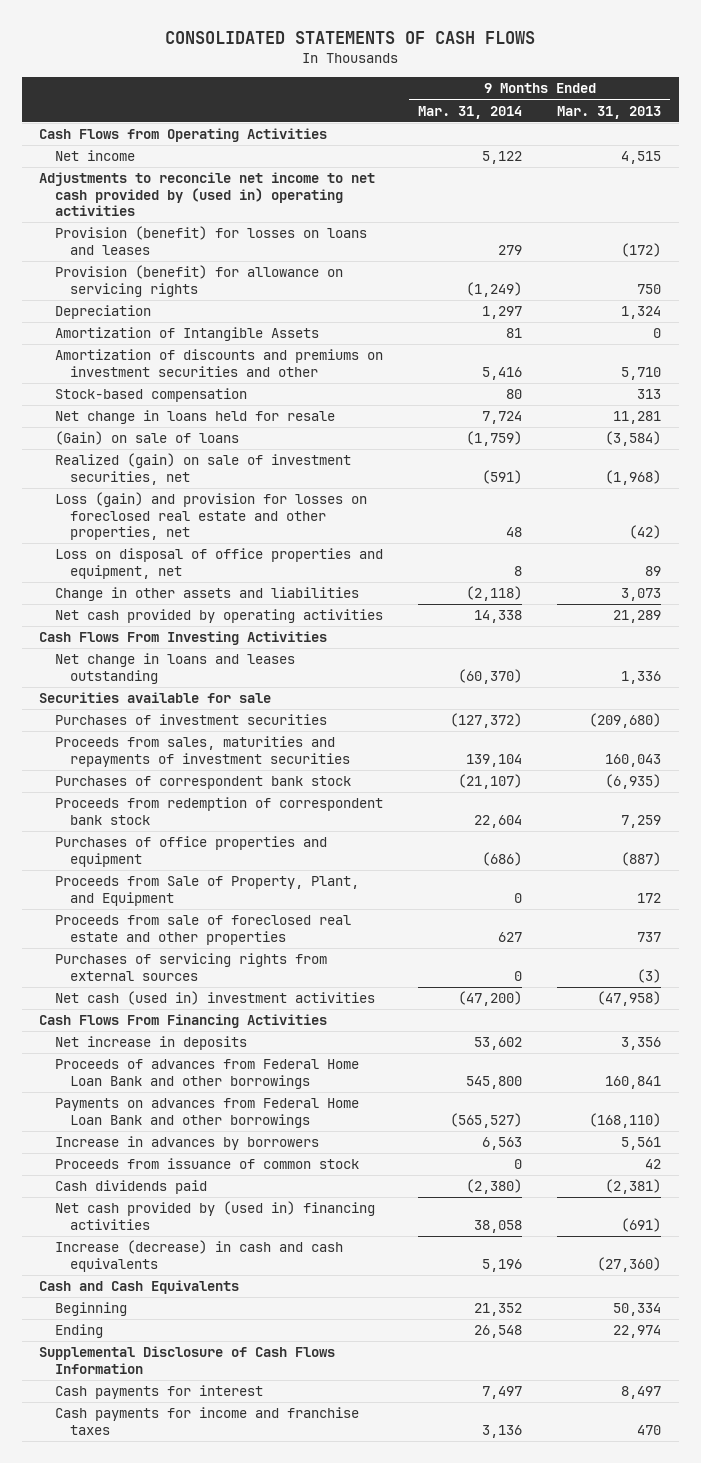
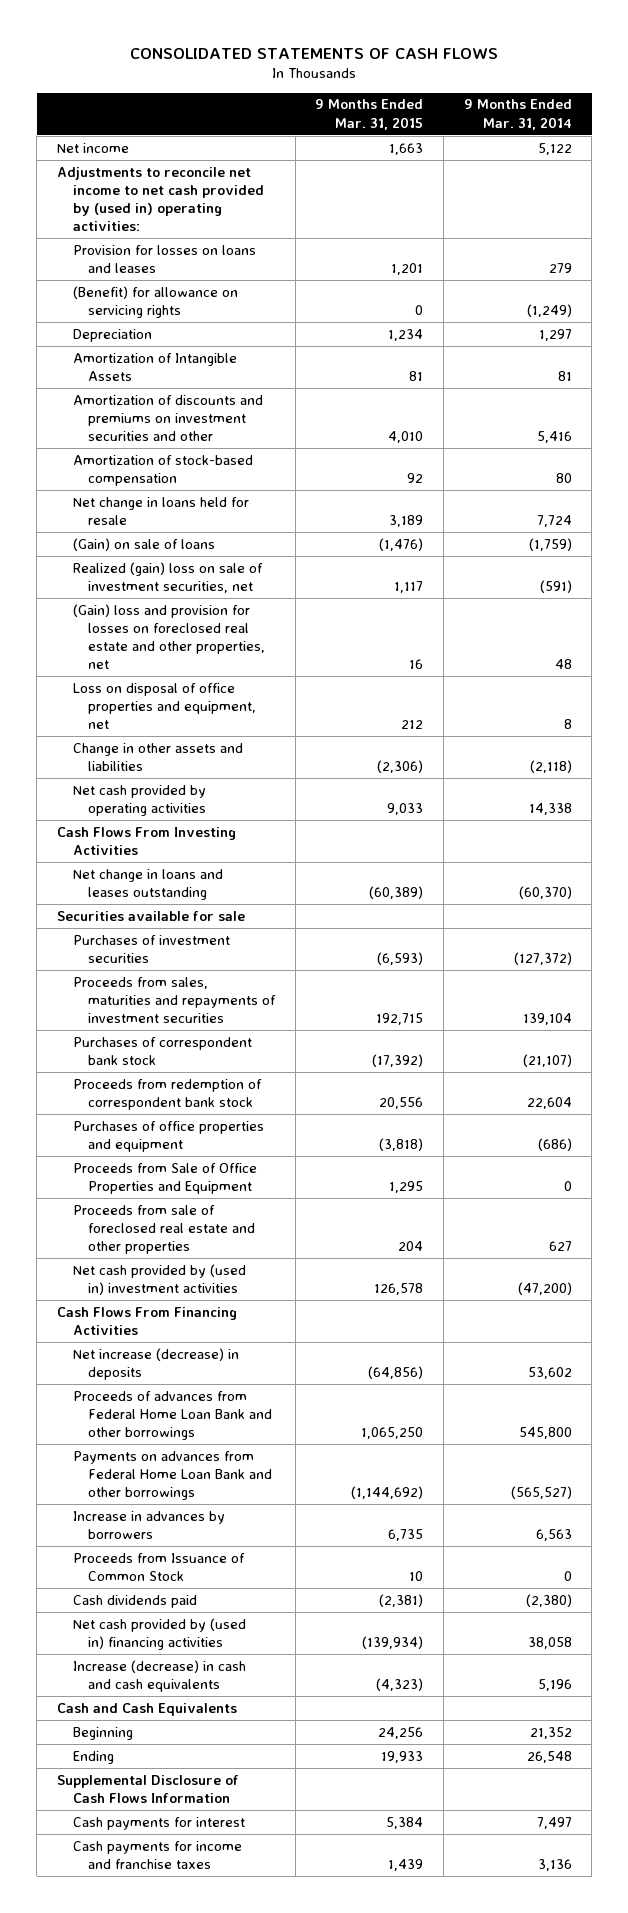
[557,105,662,119] Mar. 31, 2013 -> none
none -> [315,99,424,130] 9 Months Ended Mar. 31, 2015
[39,128,328,143] Cash Flows from Operating Activities -> none
[39,172,376,217] Adjustments to reconcile net income to net cash provided by (used in) operating activities -> [56,166,264,232] Adjustments to reconcile net income to net cash provided by (used in) operating activities:
[54,226,367,255] Provision (benefit) for losses on loans and leases -> [72,244,256,273] Provision for losses on loans and leases
[54,265,343,297] Provision (benefit) for allowance on servicing rights -> [72,285,238,318] (Benefit) for allowance on servicing rights
[54,388,247,403] Stock-based compensation -> [72,454,253,486] Amortization of stock-based compensation
[54,453,351,485] Realized (gain) on sale of investment securities, net -> [72,561,263,593] Realized (gain) loss on sale of investment securities, net
[54,492,367,541] Loss (gain) and provision for losses on foreclosed real estate and other properties, net -> [72,603,266,670] (Gain) loss and provision for losses on foreclosed real estate and other properties, net
[54,876,359,906] Proceeds from Sale of Property, Plant, and Equipment -> [72,1162,257,1194] Proceeds from Sale of Office Properties and Equipment
[54,953,327,981] Purchases of servicing rights from external sources -> none
[54,991,375,1006] Net cash (used in) investment activities -> [72,1263,246,1295] Net cash provided by (used in) investment activities
[54,1036,247,1051] Net increase in deposits -> [72,1347,239,1380] Net increase (decrease) in deposits
[54,1158,359,1170] Proceeds from issuance of common stock -> [72,1552,245,1581] Proceeds from Issuance of Common Stock

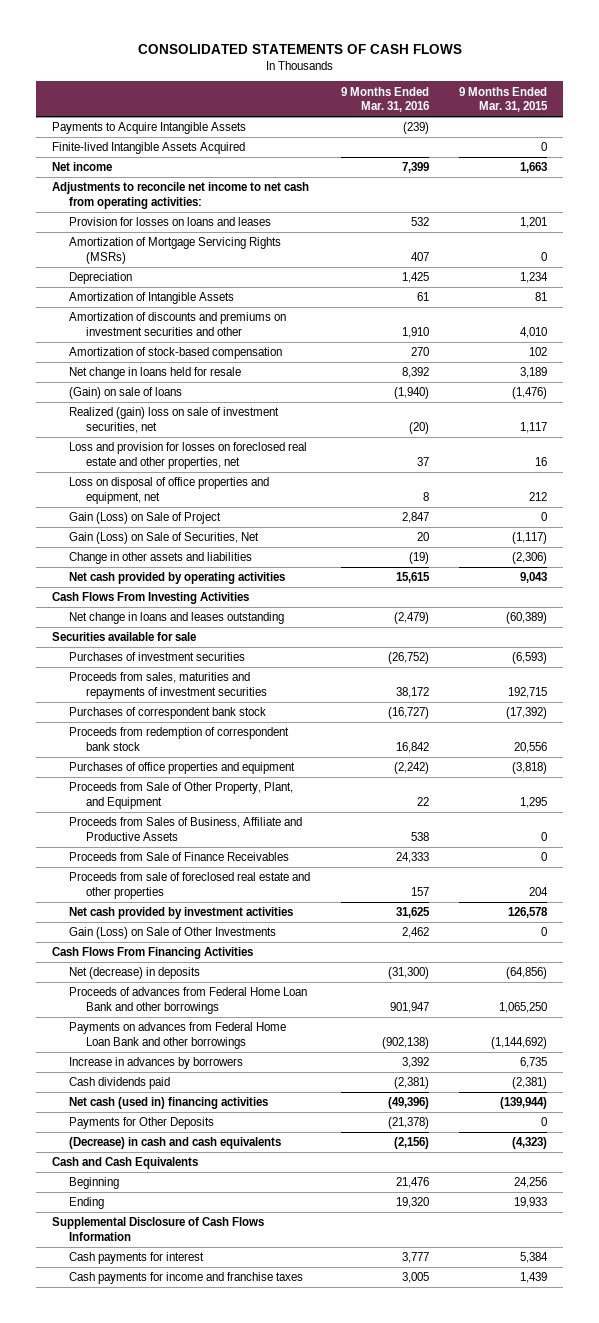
[463,99,572,130] 9 Months Ended Mar. 31, 2014 -> none
none -> [340,86,429,113] 9 Months Ended Mar. 31, 2016
none -> [51,122,246,135] Payments to Acquire Intangible Assets
none -> [51,142,245,155] Finite-lived Intangible Assets Acquired
[56,166,264,232] Adjustments to reconcile net income to net cash provided by (used in) operating activities: -> [51,182,309,209] Adjustments to reconcile net income to net cash from operating activities:
[72,285,238,318] (Benefit) for allowance on servicing rights -> [68,237,281,264] Amortization of Mortgage Servicing Rights (MSRs)
[407,472,424,483] 92 -> [529,347,548,357] 102
[72,603,266,670] (Gain) loss and provision for losses on foreclosed real estate and other properties, net -> [68,442,307,469] Loss and provision for losses on foreclosed real estate and other properties, net
none -> [68,512,221,525] Gain (Loss) on Sale of Project
none -> [68,532,259,545] Gain (Loss) on Sale of Securities, Net
[387,802,424,815] 9,033 -> [520,572,548,584] 9,043
[72,1162,257,1194] Proceeds from Sale of Office Properties and Equipment -> [68,782,293,809] Proceeds from Sale of Other Property, Plant, and Equipment
none -> [68,817,302,841] Proceeds from Sales of Business, Affiliate and Productive Assets
none -> [68,852,289,862] Proceeds from Sale of Finance Receivables
[72,1263,246,1295] Net cash provided by (used in) investment activities -> [68,907,293,920] Net cash provided by investment activities
none -> [68,927,276,940] Gain (Loss) on Sale of Other Investments
[72,1347,239,1380] Net increase (decrease) in deposits -> [68,967,200,980] Net (decrease) in deposits
[72,1552,245,1581] Proceeds from Issuance of Common Stock -> none
[72,1617,246,1650] Net cash provided by (used in) financing activities -> [68,1097,268,1110] Net cash (used in) financing activities
[362,1635,424,1649] (139,934) -> [500,1097,548,1110] (139,944)
none -> [68,1117,214,1130] Payments for Other Deposits
[72,1659,246,1692] Increase (decrease) in cash and cash equivalents -> [68,1137,281,1150] (Decrease) in cash and cash equivalents

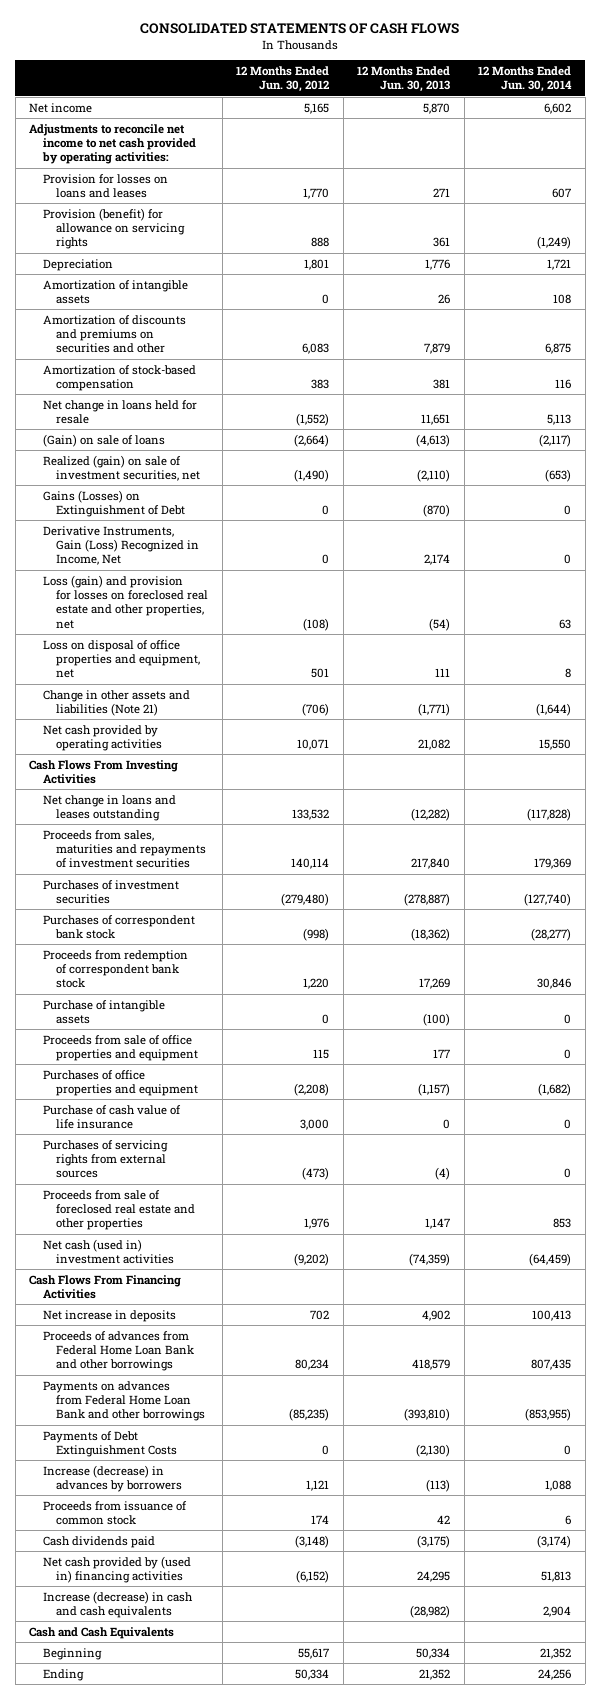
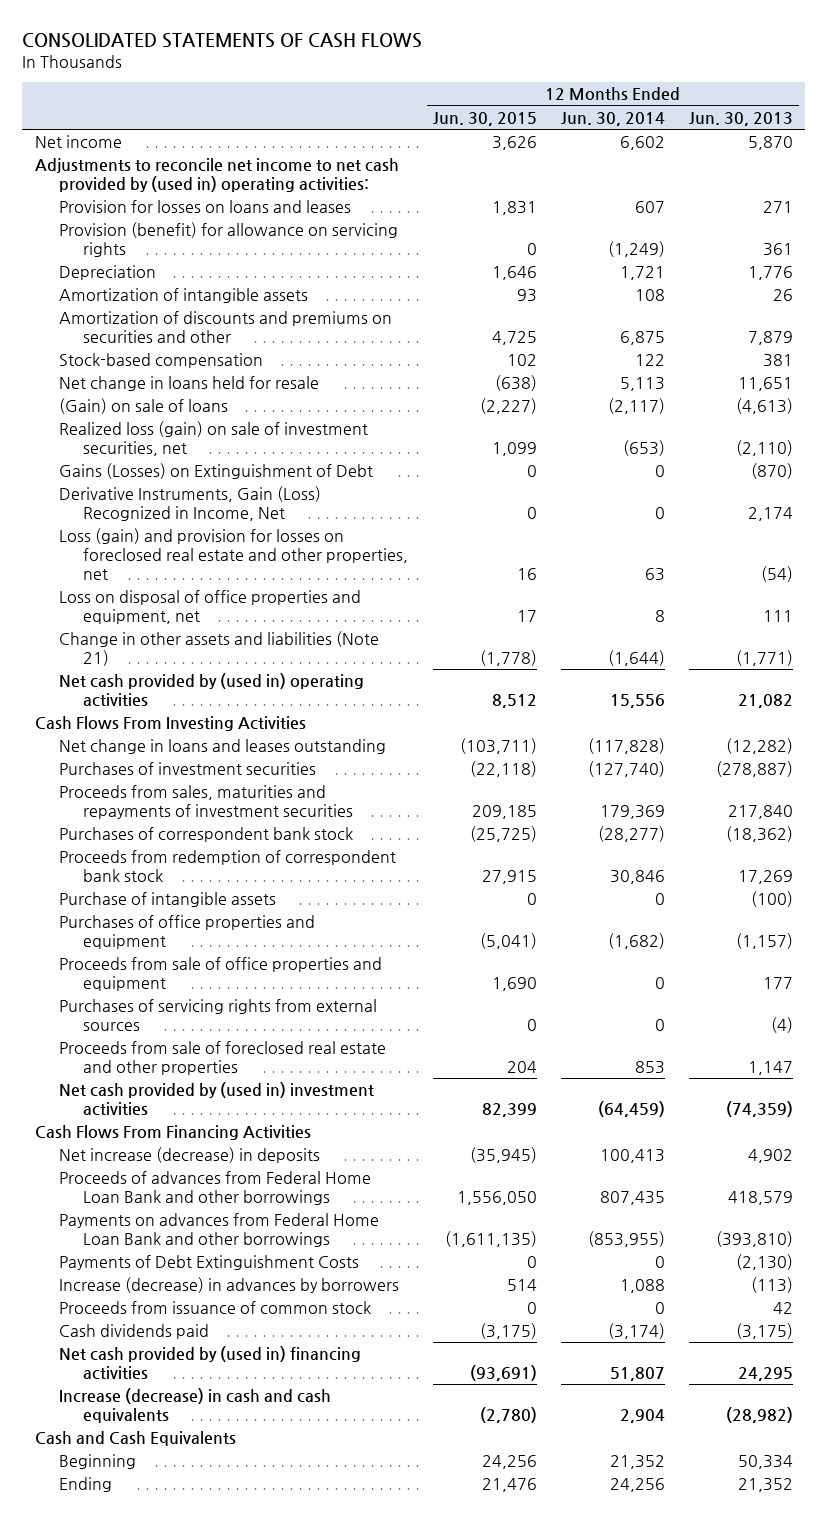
[236,65,330,93] 12 Months Ended Jun. 30, 2012 -> none
none -> [432,111,537,126] Jun. 30, 2015
[29,123,196,165] Adjustments to reconcile net income to net cash provided by operating activities: -> [34,158,399,193] Adjustments to reconcile net income to net cash provided by (used in) operating activities:
[42,364,196,392] Amortization of stock-based compensation -> [58,353,263,369] Stock-based compensation
[555,379,572,390] 116 -> [634,354,665,367] 122
[42,454,201,482] Realized (gain) on sale of investment securities, net -> [58,421,368,457] Realized loss (gain) on sale of investment securities, net
[42,724,163,752] Net cash provided by operating activities -> [58,673,364,708] Net cash provided by (used in) operating activities
[539,739,572,751] 15,550 -> [609,694,665,709] 15,556
[42,829,207,869] Proceeds from sales, maturities and repayments of investment securities -> [58,785,354,820] Proceeds from sales, maturities and repayments of investment securities
[42,1104,181,1130] Purchase of cash value of life insurance -> none
[42,1034,199,1062] Proceeds from sale of office properties and equipment -> [58,957,382,992] Proceeds from sale of office properties and equipment
[42,1238,175,1265] Net cash (used in) investment activities -> [58,1082,374,1117] Net cash provided by (used in) investment activities
[42,1309,176,1322] Net increase in deposits -> [58,1147,320,1164] Net increase (decrease) in deposits
[565,1515,572,1526] 6 -> [654,1302,665,1315] 0
[541,1571,572,1583] 51,813 -> [609,1367,665,1382] 51,807

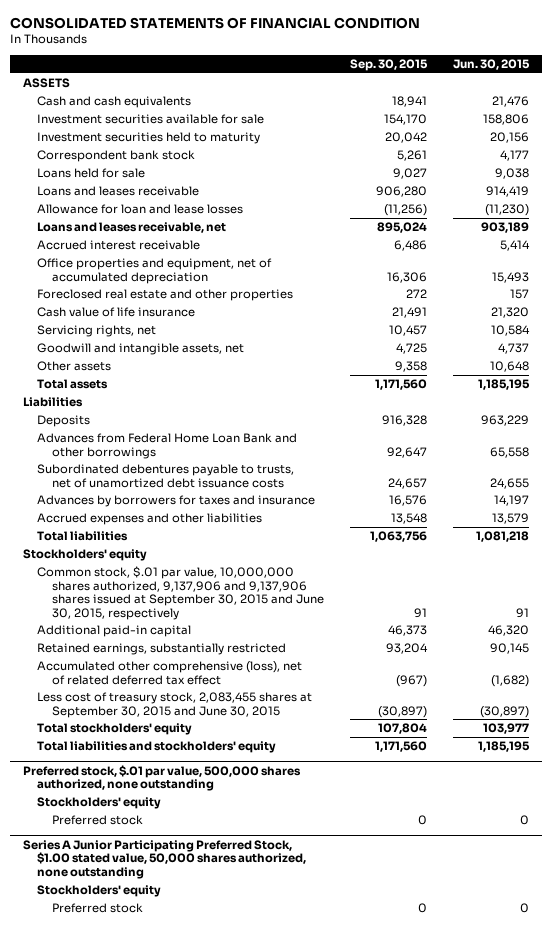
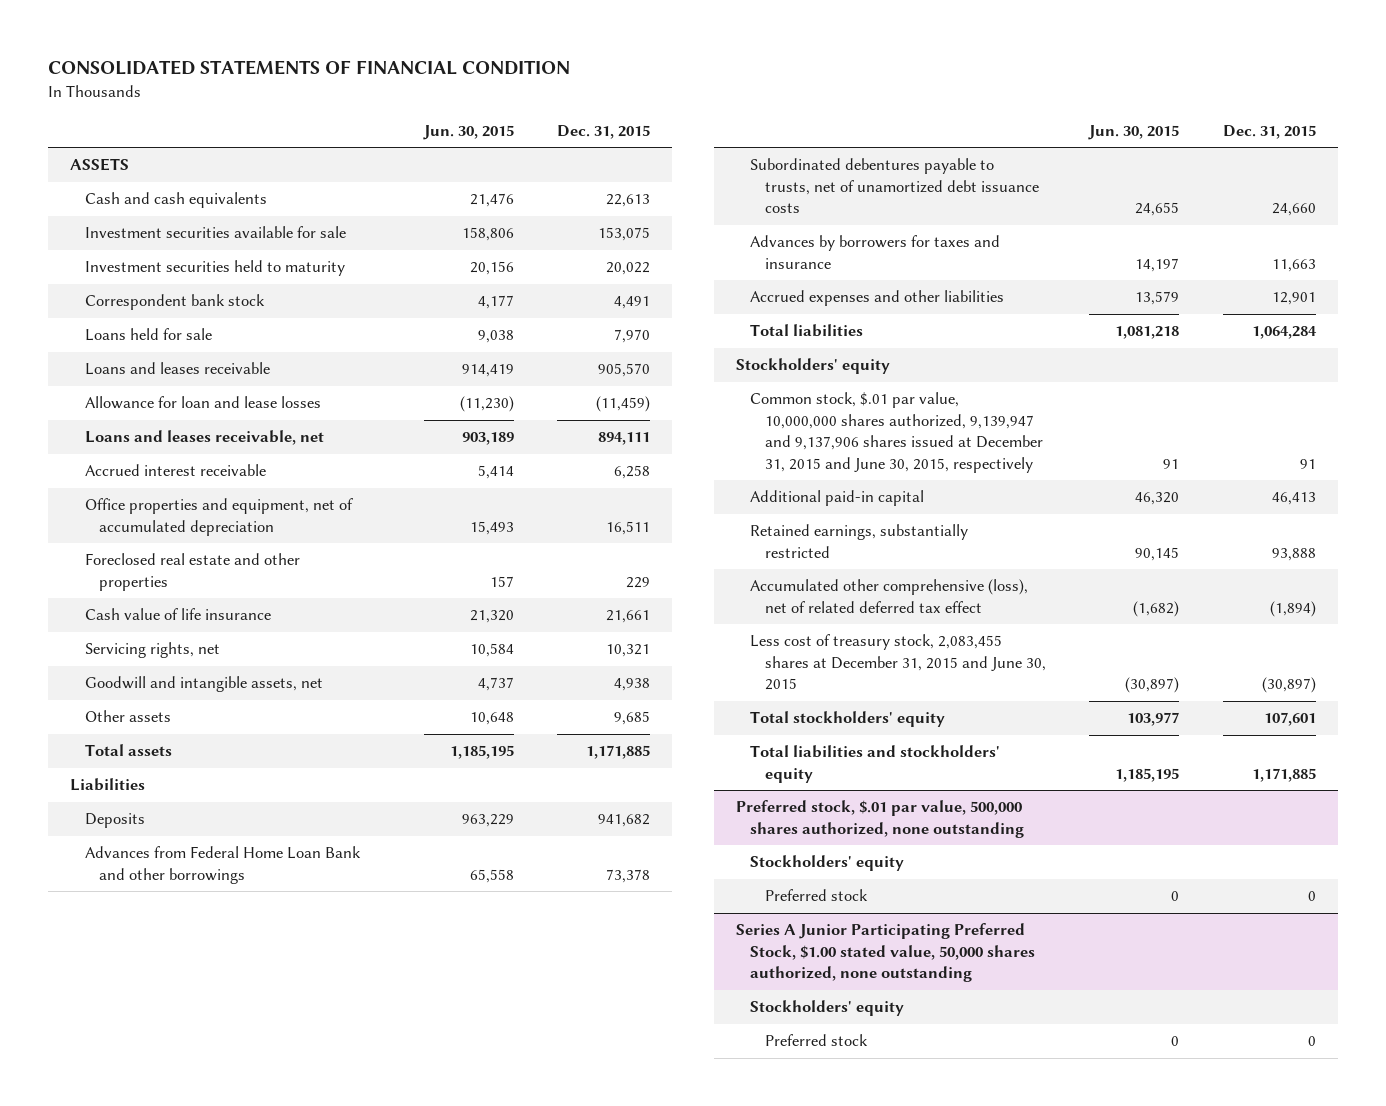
[349,59,428,72] Sep. 30, 2015 -> none
none -> [557,124,651,139] Dec. 31, 2015
[37,566,324,620] Common stock, $.01 par value, 10,000,000 shares authorized, 9,137,906 and 9,137,906 shares issued at September 30, 2015 and June 30, 2015, respectively -> [750,392,1043,473] Common stock, $.01 par value, 10,000,000 shares authorized, 9,139,947 and 9,137,906 shares issued at December 31, 2015 and June 30, 2015, respectively
[37,692,313,718] Less cost of treasury stock, 2,083,455 shares at September 30, 2015 and June 30, 2015 -> [750,634,1046,691] Less cost of treasury stock, 2,083,455 shares at December 31, 2015 and June 30, 2015

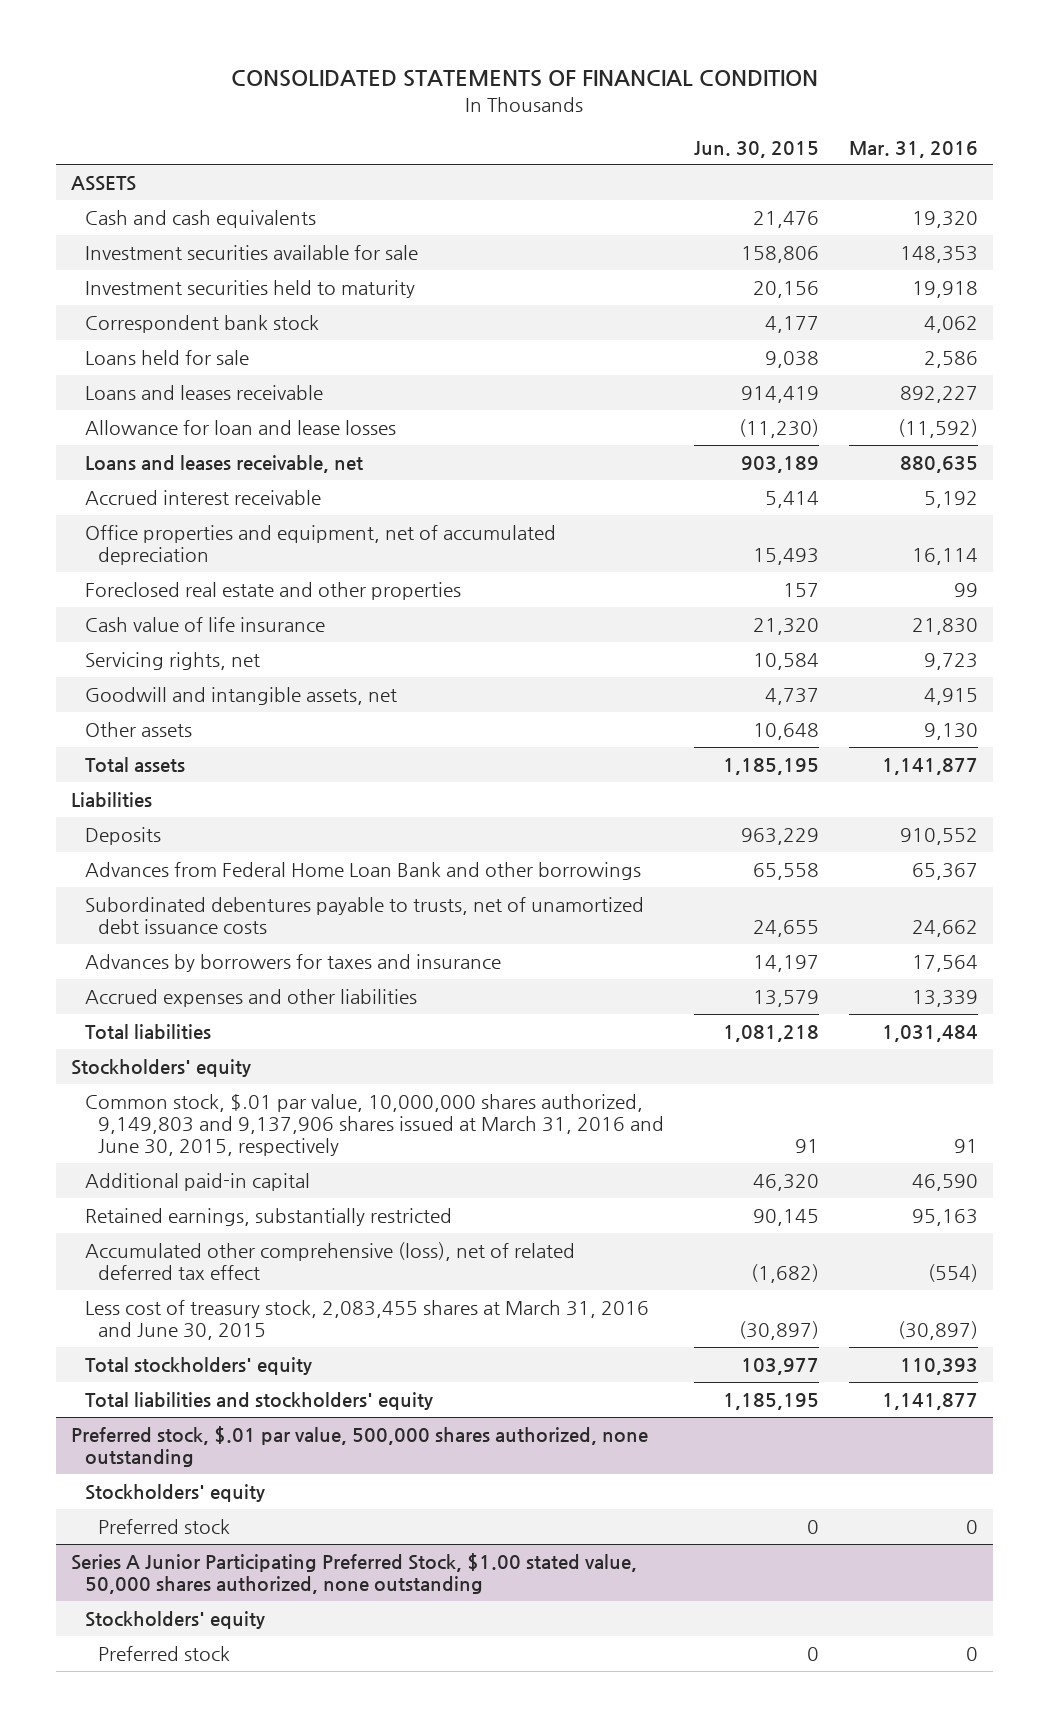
[557,124,651,139] Dec. 31, 2015 -> none
none -> [848,140,978,158] Mar. 31, 2016
[750,392,1043,473] Common stock, $.01 par value, 10,000,000 shares authorized, 9,139,947 and 9,137,906 shares issued at December 31, 2015 and June 30, 2015, respectively -> [84,1094,665,1156] Common stock, $.01 par value, 10,000,000 shares authorized, 9,149,803 and 9,137,906 shares issued at March 31, 2016 and June 30, 2015, respectively
[750,634,1046,691] Less cost of treasury stock, 2,083,455 shares at December 31, 2015 and June 30, 2015 -> [84,1300,649,1340] Less cost of treasury stock, 2,083,455 shares at March 31, 2016 and June 30, 2015

